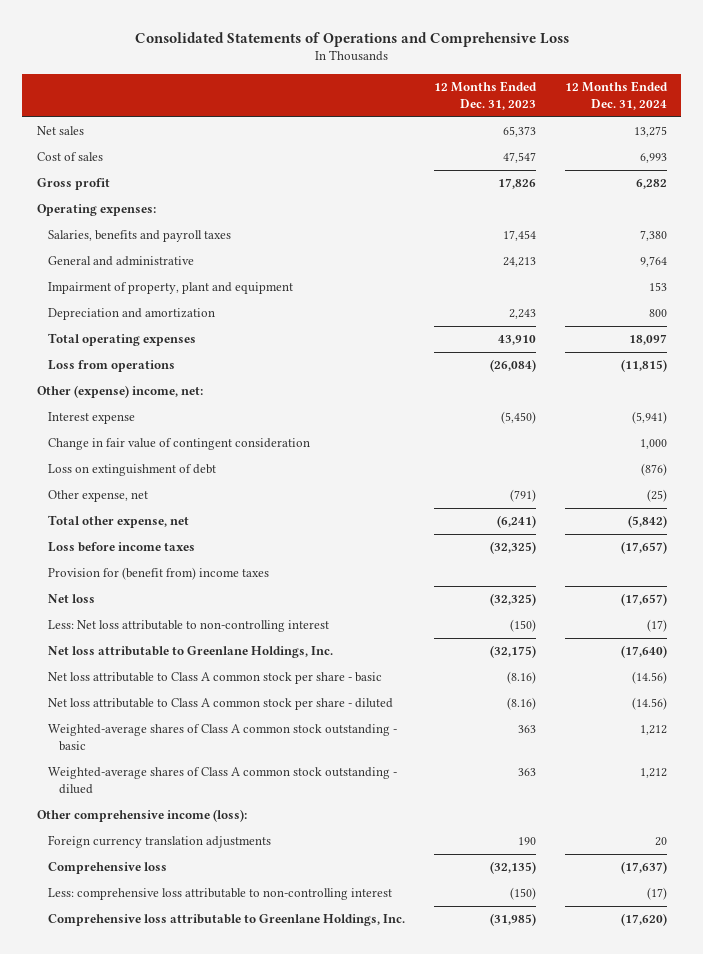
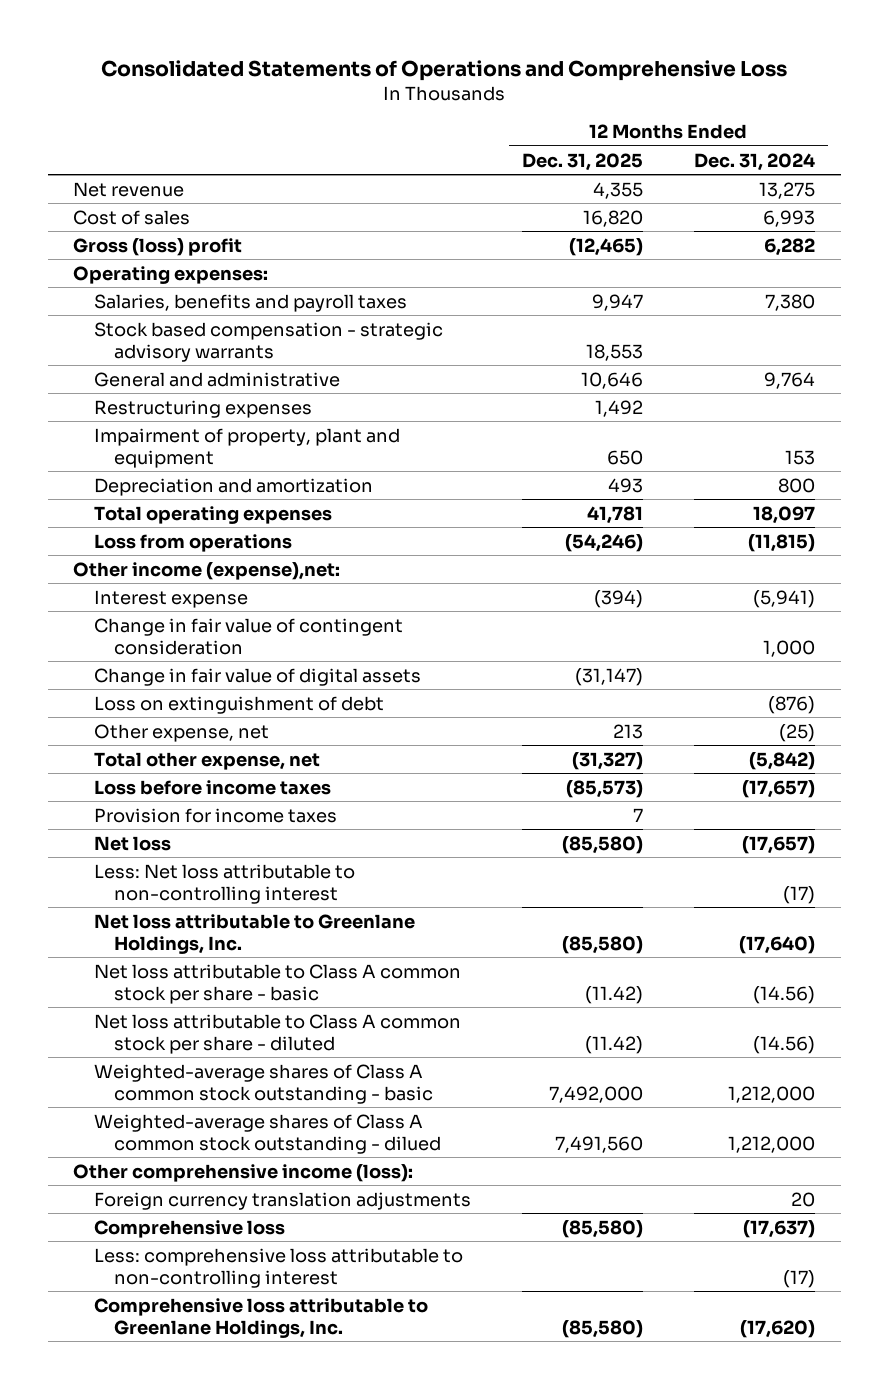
[433,81,537,110] 12 Months Ended Dec. 31, 2023 -> none
none -> [521,152,643,171] Dec. 31, 2025
[36,126,84,136] Net sales -> [73,181,185,197] Net revenue
[36,178,110,191] Gross profit -> [73,237,243,256] Gross (loss) profit
none -> [93,321,443,362] Stock based compensation - strategic advisory warrants
none -> [93,399,312,418] Restructuring expenses
[36,385,203,399] Other (expense) income, net: -> [73,561,341,580] Other income (expense),net:
none -> [93,667,421,686] Change in fair value of digital assets
[48,567,270,581] Provision for (benefit from) income taxes -> [93,807,337,823] Provision for income taxes
[639,725,667,736] 1,212 -> [727,1085,815,1103] 1,212,000
[639,768,667,779] 1,212 -> [727,1135,815,1153] 1,212,000

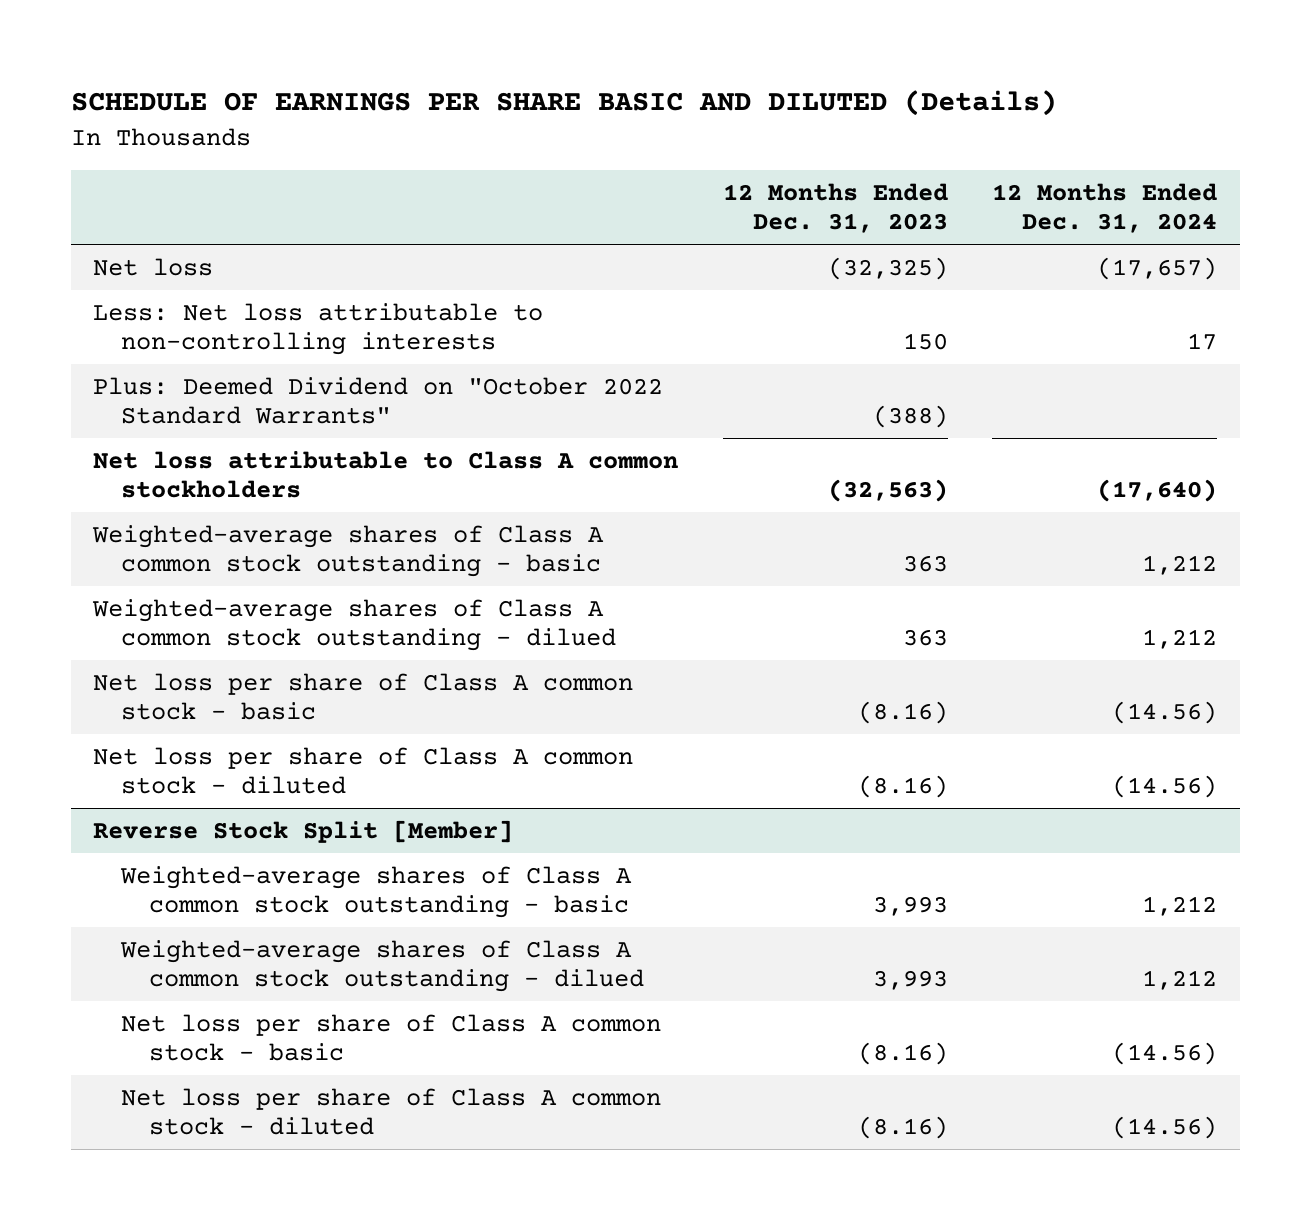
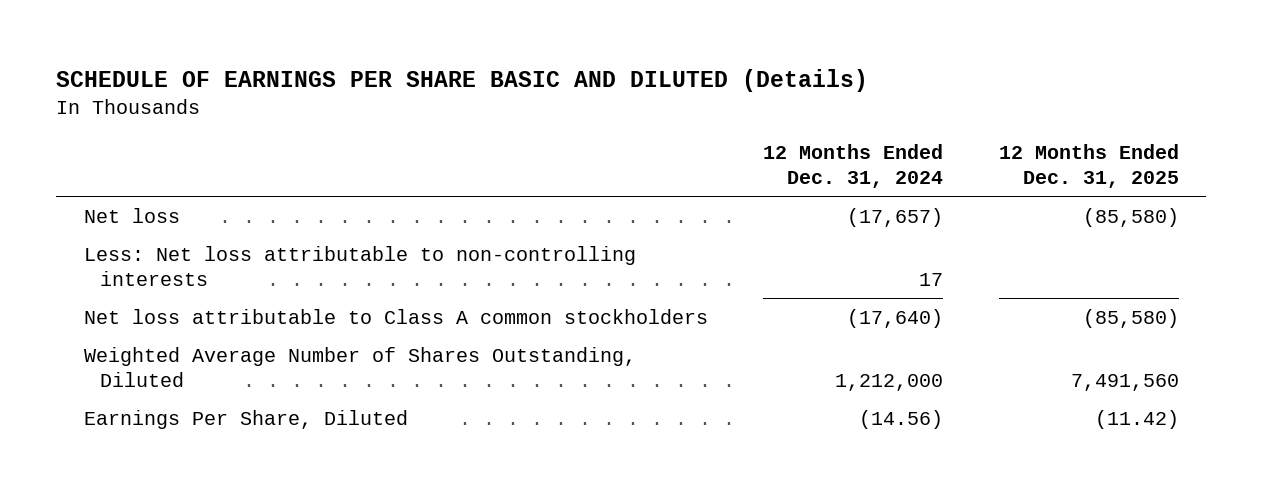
[722,182,948,234] 12 Months Ended Dec. 31, 2023 -> none
none -> [998,143,1179,188] 12 Months Ended Dec. 31, 2025
[93,376,664,425] Plus: Deemed Dividend on "October 2022 Standard Warrants" -> none
[92,524,605,578] Weighted-average shares of Class A common stock outstanding - basic -> none
[93,672,634,721] Net loss per share of Class A common stock - basic -> none
[93,819,514,843] Reverse Stock Split [Member] -> none
[119,865,632,919] Weighted-average shares of Class A common stock outstanding - basic -> none
[119,939,644,993] Weighted-average shares of Class A common stock outstanding - dilued -> none
[120,1013,661,1062] Net loss per share of Class A common stock - basic -> none
[120,1087,661,1136] Net loss per share of Class A common stock - diluted -> none
[92,598,616,652] Weighted-average shares of Class A common stock outstanding - dilued -> [83,346,636,387] Weighted Average Number of Shares Outstanding, Diluted
[1142,629,1218,650] 1,212 -> [835,373,944,391] 1,212,000
[93,746,634,795] Net loss per share of Class A common stock - diluted -> [83,409,408,429] Earnings Per Share, Diluted

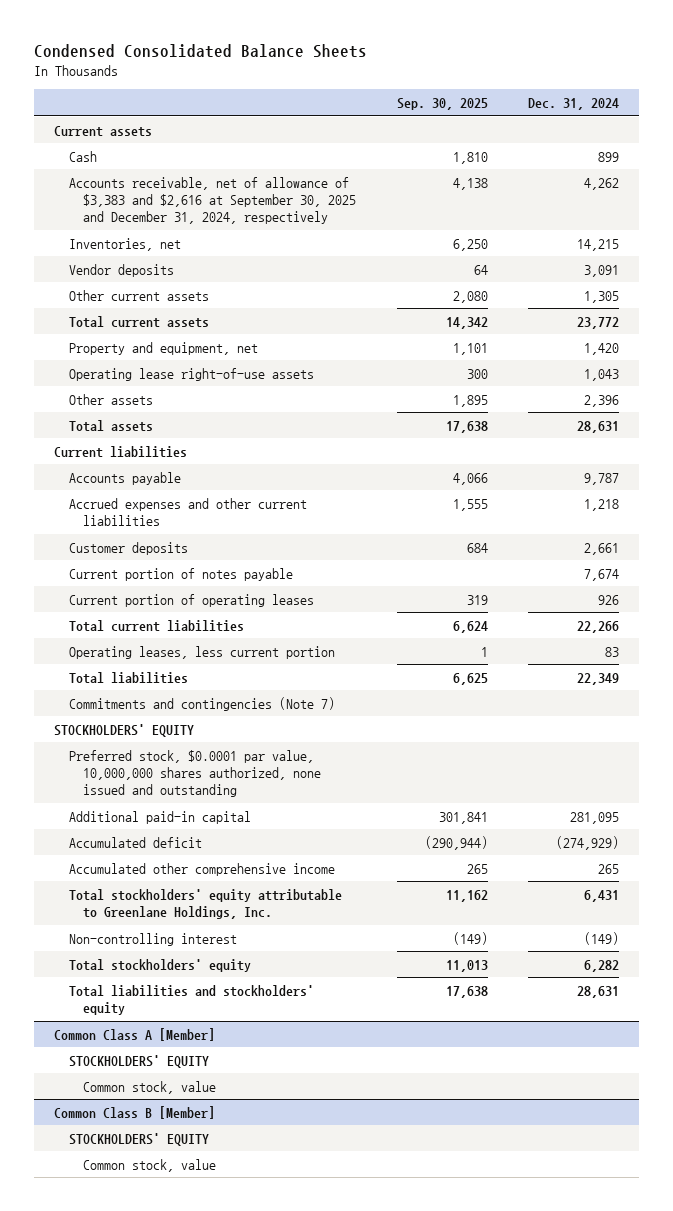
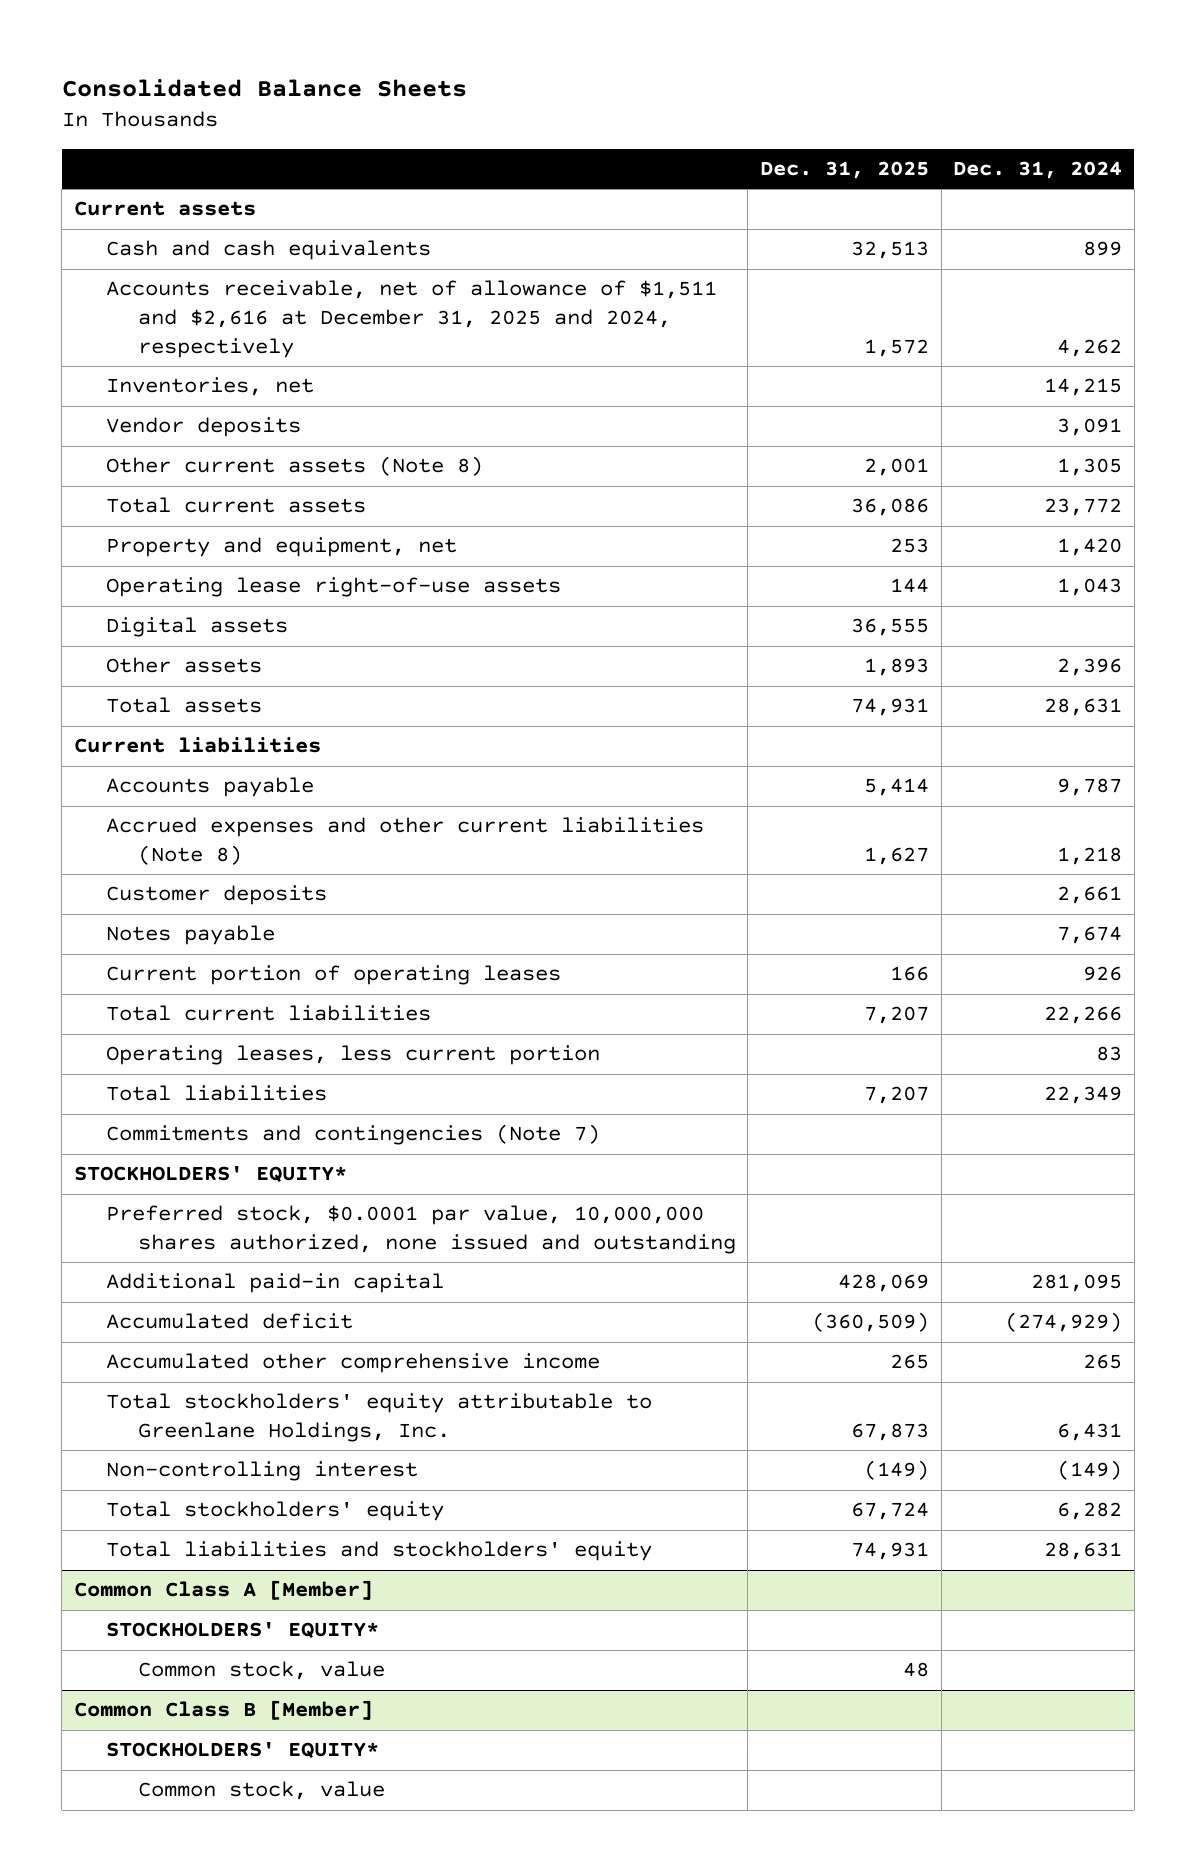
[33,43,367,58] Condensed Consolidated Balance Sheets -> [61,79,467,98] Consolidated Balance Sheets
[396,97,488,110] Sep. 30, 2025 -> none
none -> [759,160,929,179] Dec. 31, 2025
[68,150,97,162] Cash -> [105,240,431,261] Cash and cash equivalents
[68,176,357,225] Accounts receivable, net of allowance of $3,383 and $2,616 at September 30, 2025 and December 31, 2024, respectively -> [105,280,717,359] Accounts receivable, net of allowance of $1,511 and $2,616 at December 31, 2025 and 2024, respectively
[68,289,209,301] Other current assets -> [105,456,483,477] Other current assets (Note 8)
none -> [105,617,288,638] Digital assets
[68,497,307,527] Accrued expenses and other current liabilities -> [105,817,704,866] Accrued expenses and other current liabilities (Note 8)
[68,567,293,581] Current portion of notes payable -> [105,925,275,946] Notes payable
[53,723,194,737] STOCKHOLDERS' EQUITY -> [73,1166,347,1183] STOCKHOLDERS' EQUITY*
[68,1054,209,1068] STOCKHOLDERS' EQUITY -> [105,1622,379,1639] STOCKHOLDERS' EQUITY*
[68,1132,209,1146] STOCKHOLDERS' EQUITY -> [105,1742,379,1759] STOCKHOLDERS' EQUITY*

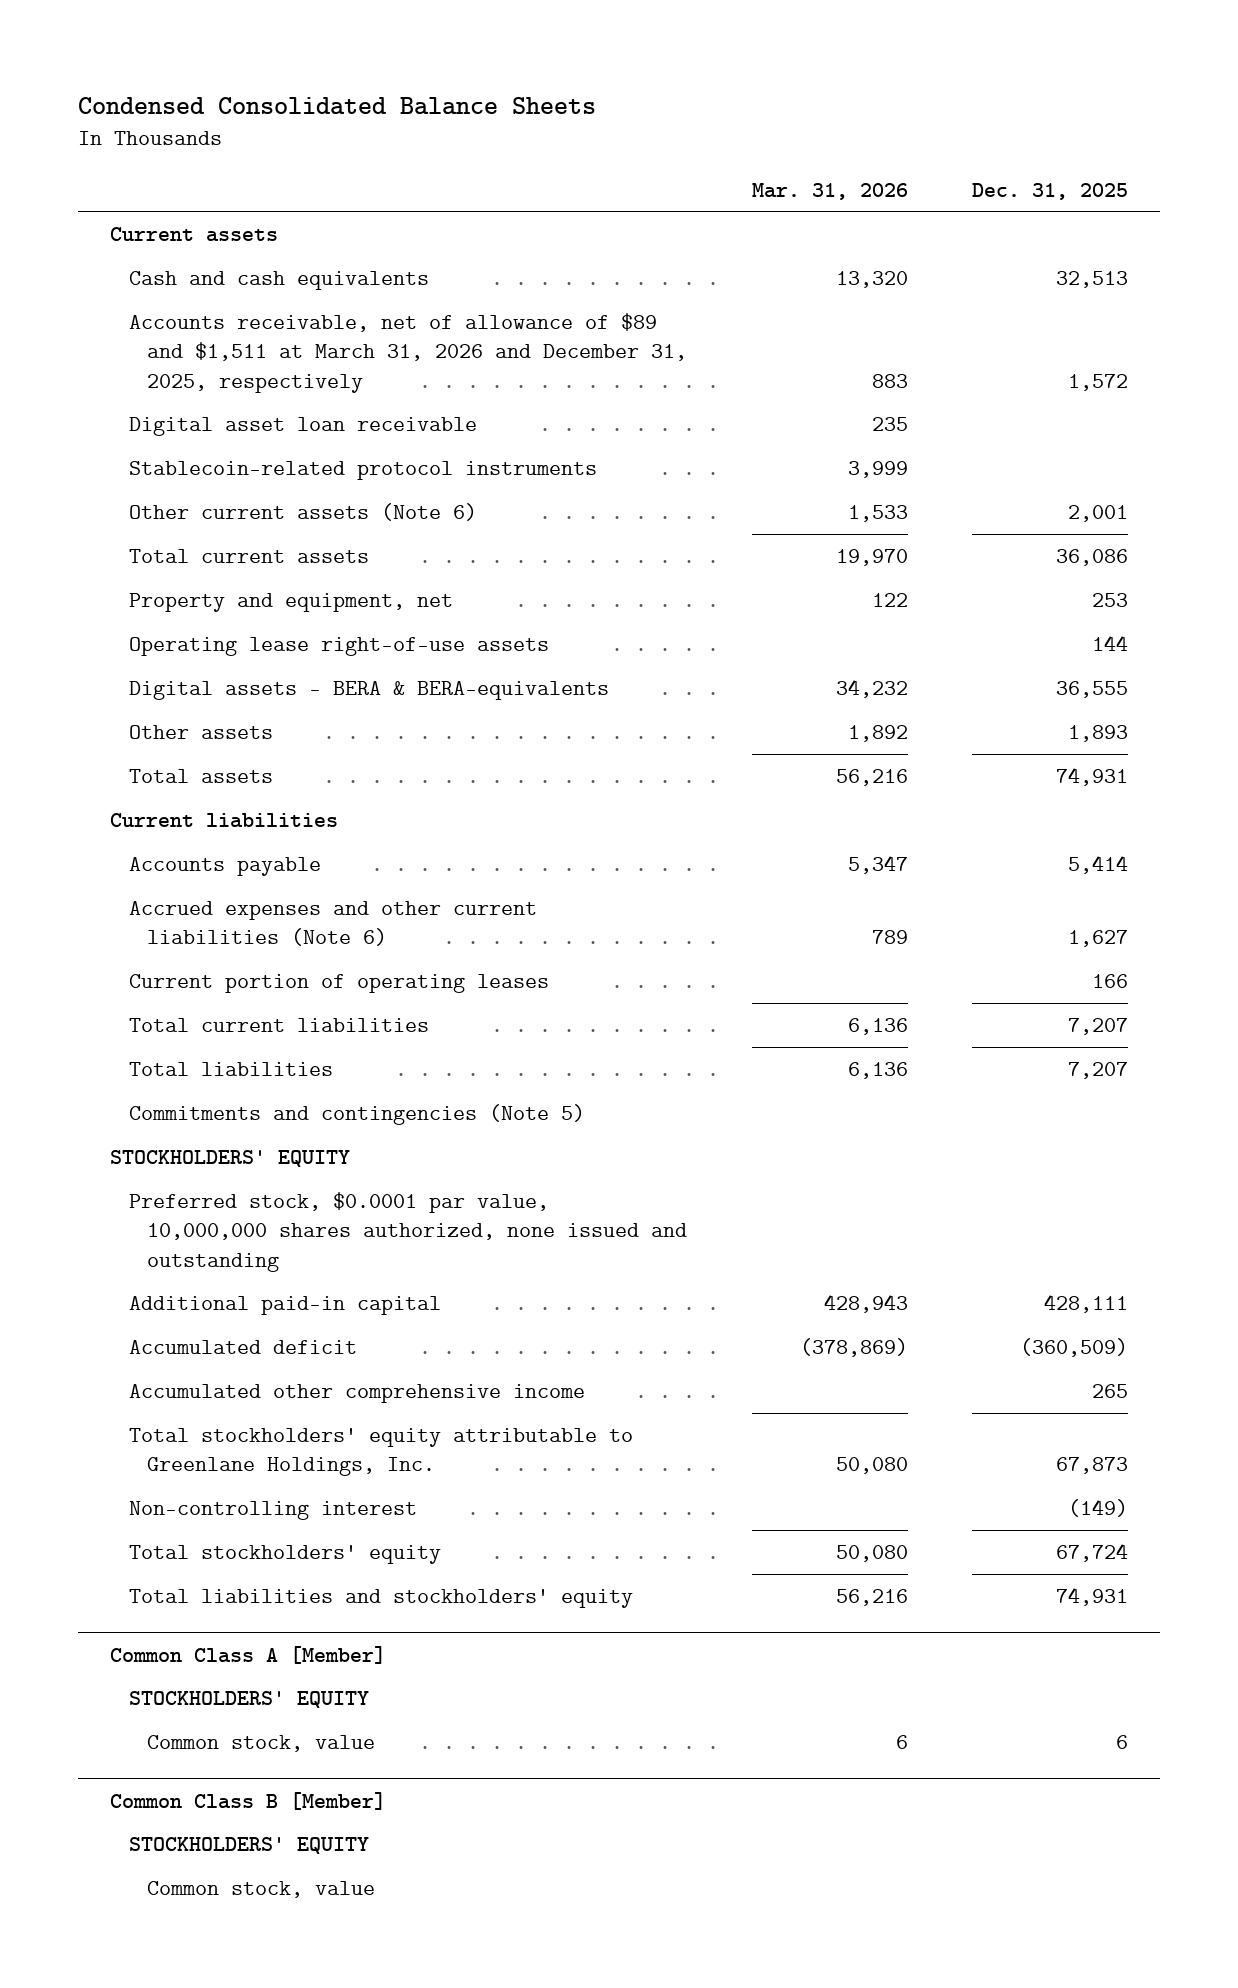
[61,79,467,98] Consolidated Balance Sheets -> [77,96,596,115] Condensed Consolidated Balance Sheets
[953,160,1123,179] Dec. 31, 2024 -> none
none -> [751,182,908,200] Mar. 31, 2026
[105,377,314,397] Inventories, net -> none
[105,417,301,438] Vendor deposits -> none
[105,280,717,359] Accounts receivable, net of allowance of $1,511 and $2,616 at December 31, 2025 and 2024, respectively -> [128,312,688,393] Accounts receivable, net of allowance of $89 and $1,511 at March 31, 2026 and December 31, 2025, respectively
none -> [128,416,477,436] Digital asset loan receivable
none -> [128,460,597,480] Stablecoin-related protocol instruments
[105,456,483,477] Other current assets (Note 8) -> [128,502,477,521] Other current assets (Note 6)
[105,617,288,638] Digital assets -> [128,680,609,700] Digital assets - BERA & BERA-equivalents
[105,885,327,906] Customer deposits -> none
[105,925,275,946] Notes payable -> none
[105,817,704,866] Accrued expenses and other current liabilities (Note 8) -> [128,900,537,947] Accrued expenses and other current liabilities (Note 6)
[105,1045,600,1066] Operating leases, less current portion -> none
[105,1124,600,1146] Commitments and contingencies (Note 7) -> [128,1103,585,1125] Commitments and contingencies (Note 5)
[73,1166,347,1183] STOCKHOLDERS' EQUITY* -> [109,1149,350,1167] STOCKHOLDERS' EQUITY
[837,1274,929,1293] 428,069 -> [1043,1293,1128,1313] 428,111
[105,1622,379,1639] STOCKHOLDERS' EQUITY* -> [128,1690,369,1708] STOCKHOLDERS' EQUITY
[902,1662,929,1678] 48 -> [1115,1734,1128,1749] 6
[105,1742,379,1759] STOCKHOLDERS' EQUITY* -> [128,1836,369,1854] STOCKHOLDERS' EQUITY

